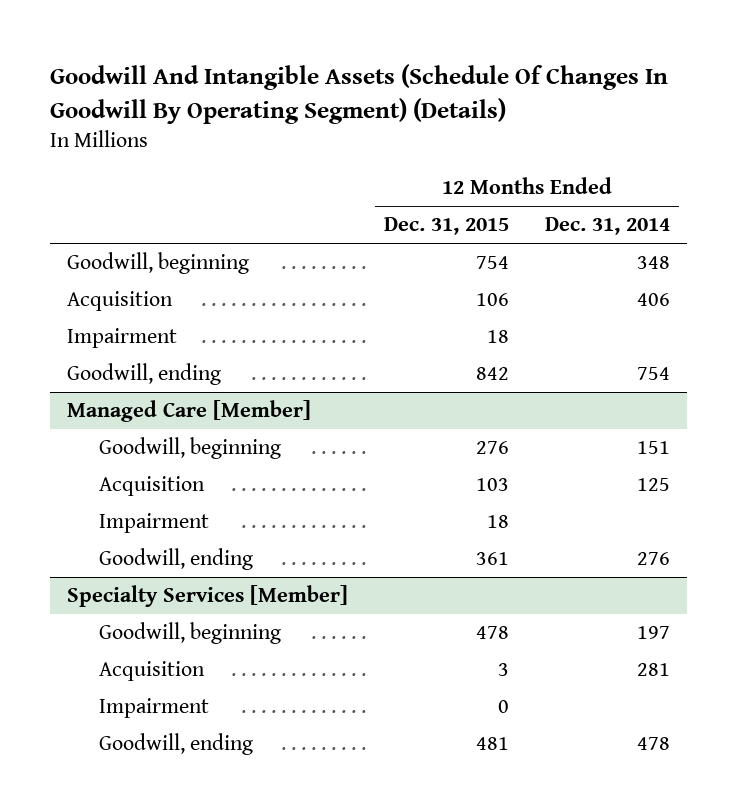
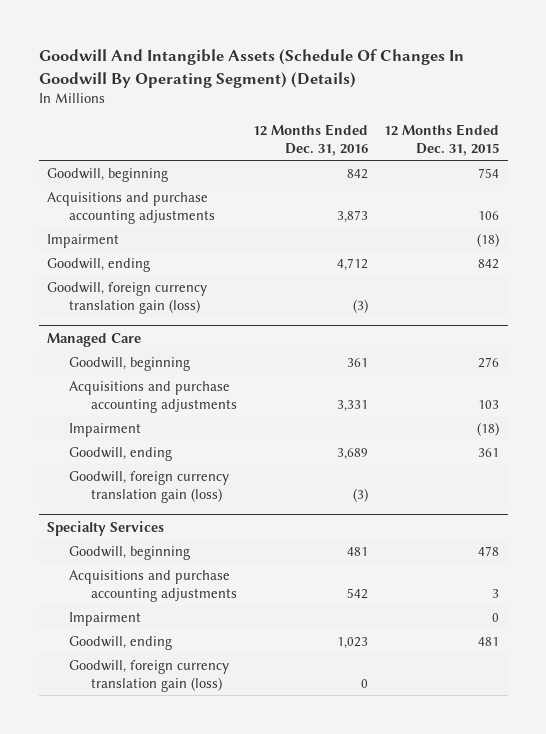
[544,217,670,236] Dec. 31, 2014 -> none
none -> [253,123,369,156] 12 Months Ended Dec. 31, 2016
[67,291,174,312] Acquisition -> [47,191,215,224] Acquisitions and purchase accounting adjustments
[487,330,510,344] 18 -> [477,232,500,247] (18)
none -> [47,281,208,314] Goodwill, foreign currency translation gain (loss)
[67,400,312,423] Managed Care [Member] -> [47,332,142,347] Managed Care
[99,476,206,497] Acquisition -> [68,380,237,413] Acquisitions and purchase accounting adjustments
[487,515,510,529] 18 -> [477,421,500,436] (18)
none -> [68,470,229,503] Goodwill, foreign currency translation gain (loss)
[67,585,349,608] Specialty Services [Member] -> [47,520,165,536] Specialty Services
[99,661,206,682] Acquisition -> [68,569,237,602] Acquisitions and purchase accounting adjustments
none -> [68,659,229,692] Goodwill, foreign currency translation gain (loss)

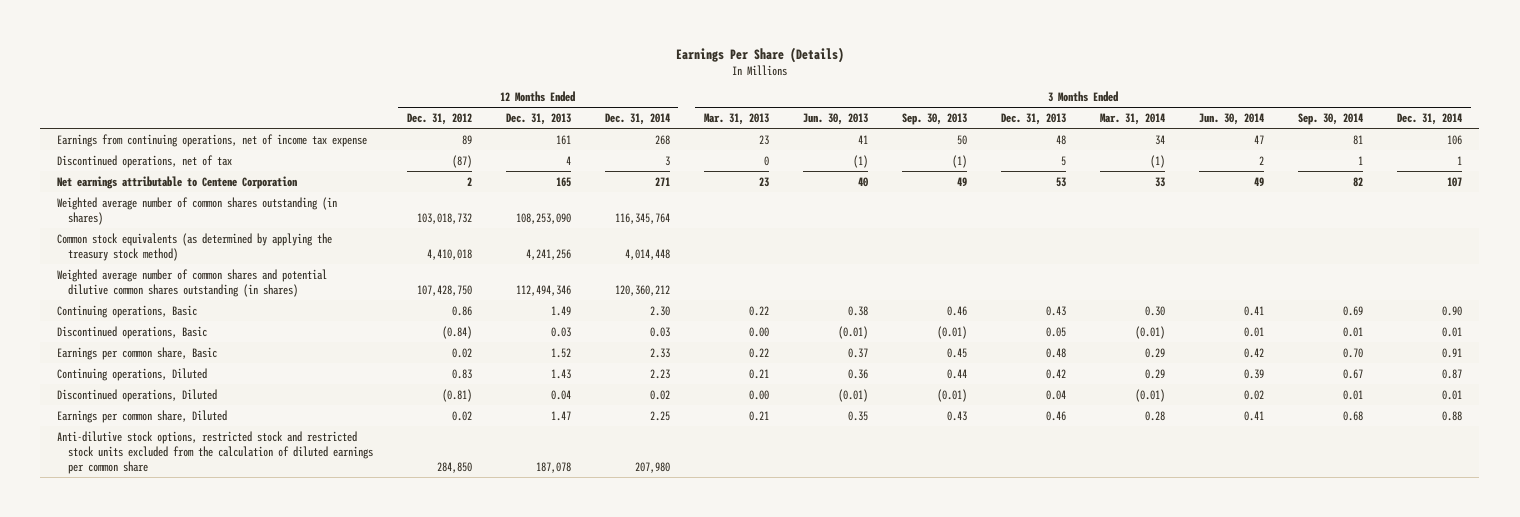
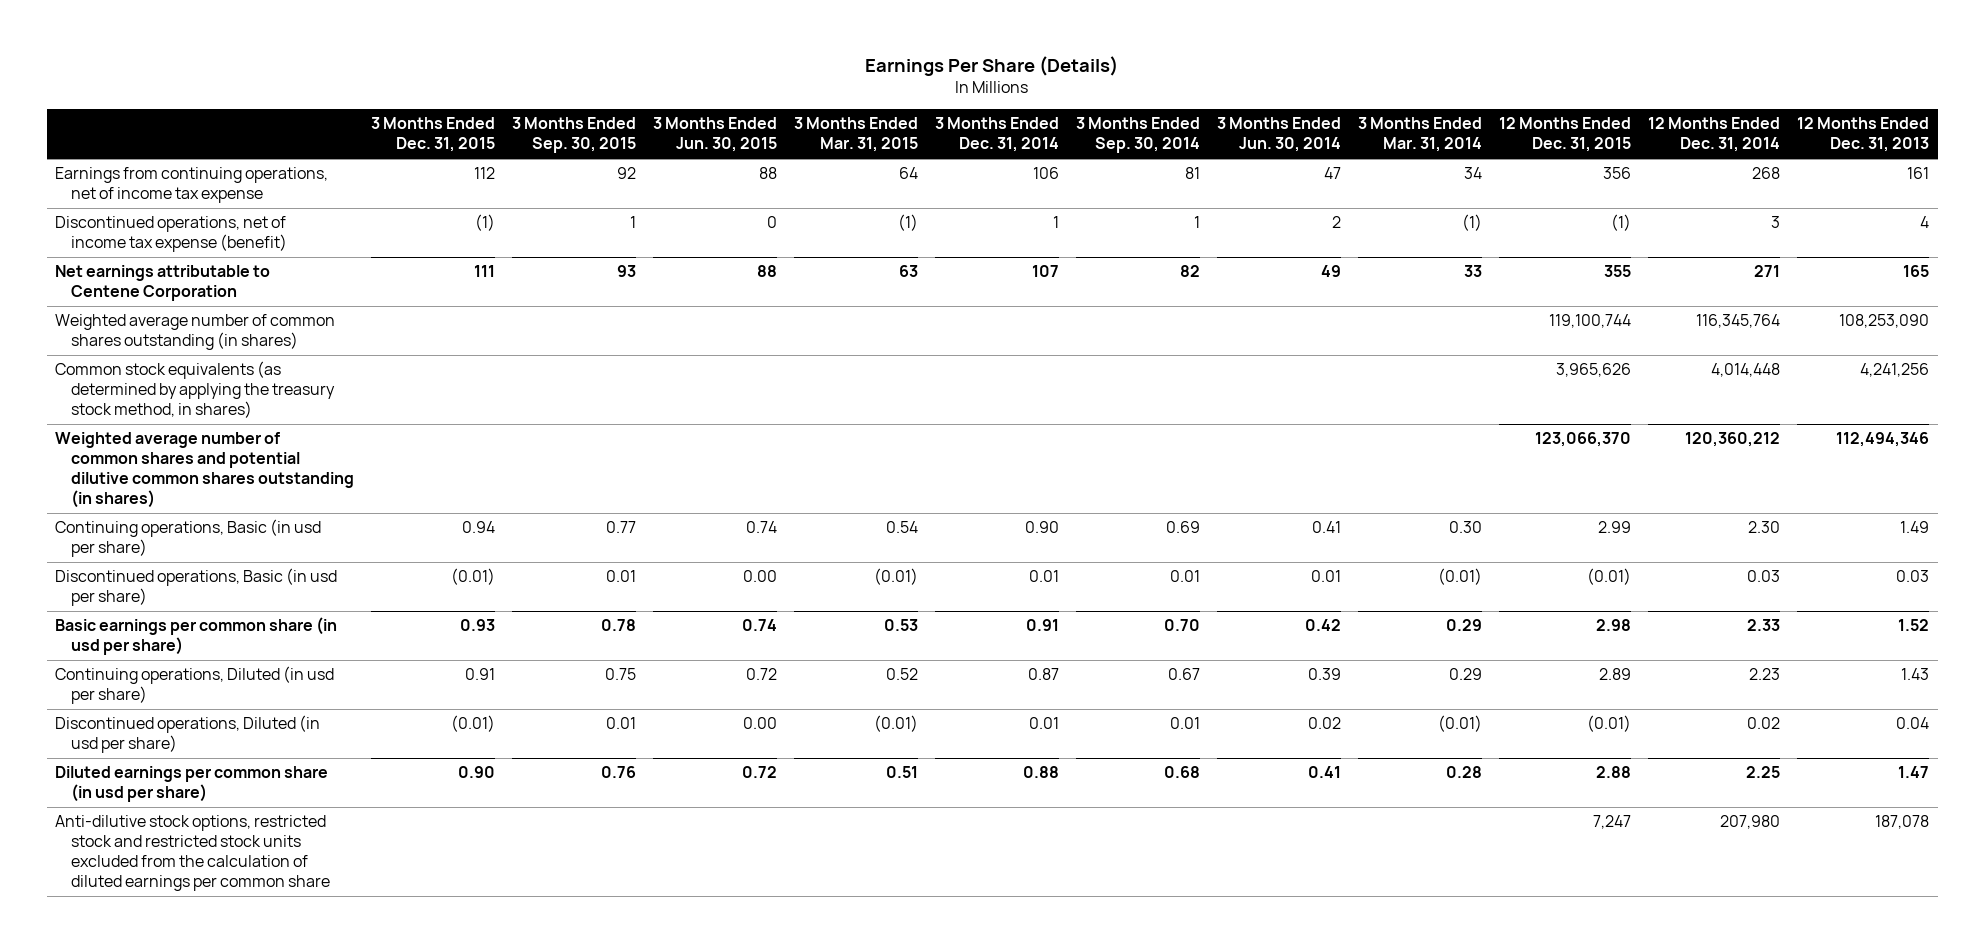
[406,112,472,125] Dec. 31, 2012 -> none
[703,112,769,125] Mar. 31, 2013 -> none
[802,112,868,125] Jun. 30, 2013 -> none
[902,112,968,125] Sep. 30, 2013 -> none
[1001,112,1067,125] Dec. 31, 2013 -> none
none -> [371,117,496,153] 3 Months Ended Dec. 31, 2015
none -> [512,117,637,154] 3 Months Ended Sep. 30, 2015
none -> [653,117,778,153] 3 Months Ended Jun. 30, 2015
none -> [794,117,919,153] 3 Months Ended Mar. 31, 2015
none -> [1499,117,1632,153] 12 Months Ended Dec. 31, 2015
[57,154,233,168] Discontinued operations, net of tax -> [55,216,288,253] Discontinued operations, net of income tax expense (benefit)
[57,232,333,261] Common stock equivalents (as determined by applying the treasury stock method) -> [55,361,336,419] Common stock equivalents (as determined by applying the treasury stock method, in shares)
[57,304,198,318] Continuing operations, Basic -> [55,519,322,558] Continuing operations, Basic (in usd per share)
[57,325,208,339] Discontinued operations, Basic -> [55,568,338,607] Discontinued operations, Basic (in usd per share)
[57,346,218,360] Earnings per common share, Basic -> [55,617,338,656] Basic earnings per common share (in usd per share)
[57,367,208,381] Continuing operations, Diluted -> [55,666,335,705] Continuing operations, Diluted (in usd per share)
[57,388,218,402] Discontinued operations, Diluted -> [55,715,321,754] Discontinued operations, Diluted (in usd per share)
[57,409,228,423] Earnings per common share, Diluted -> [55,766,329,803] Diluted earnings per common share (in usd per share)

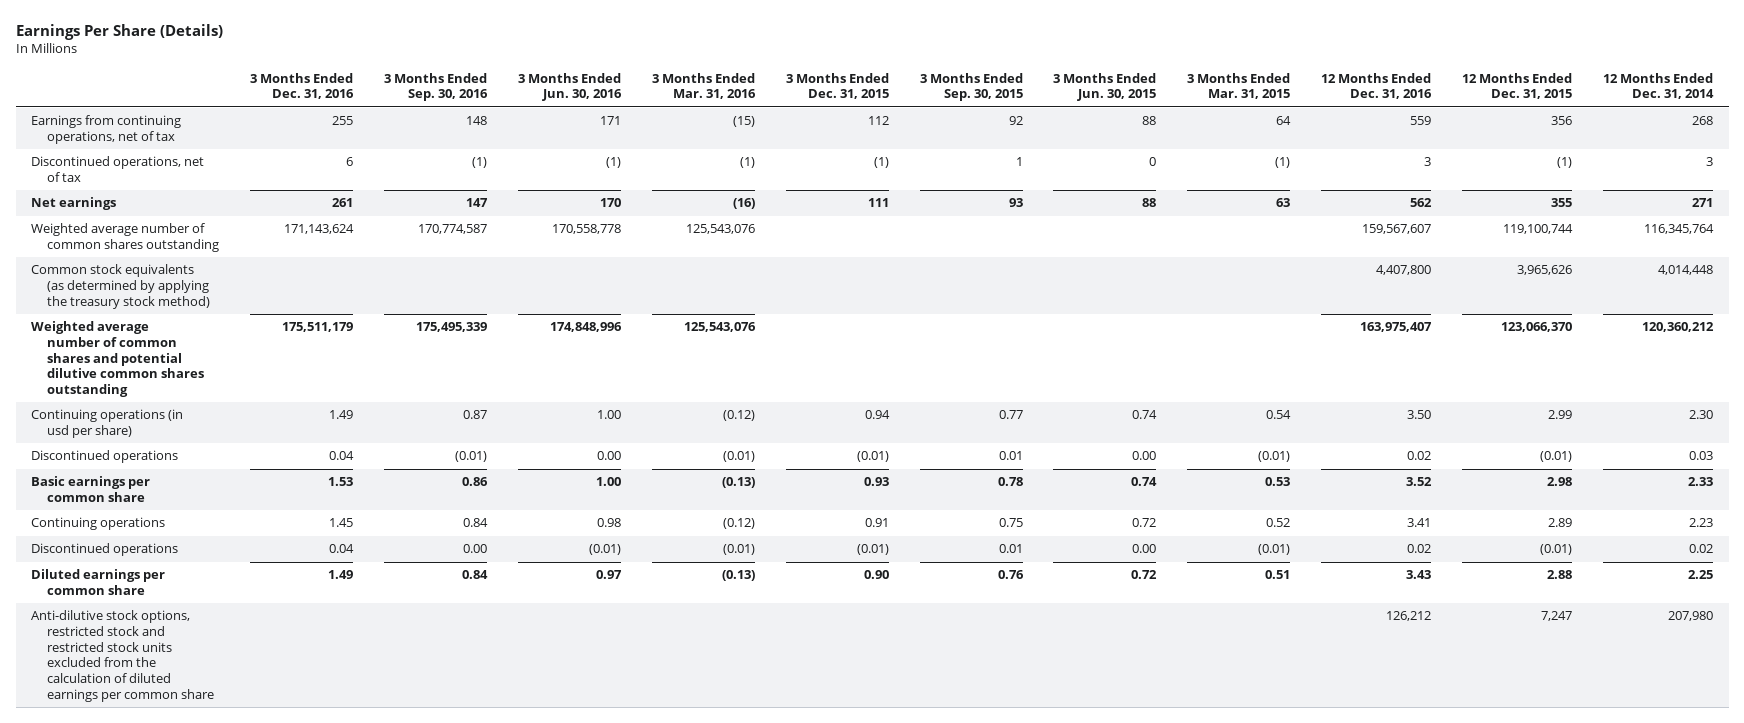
[935,117,1060,153] 3 Months Ended Dec. 31, 2014 -> none
[1076,117,1201,154] 3 Months Ended Sep. 30, 2014 -> none
[1217,117,1342,153] 3 Months Ended Jun. 30, 2014 -> none
[1358,117,1483,153] 3 Months Ended Mar. 31, 2014 -> none
[1797,117,1930,153] 12 Months Ended Dec. 31, 2013 -> none
none -> [249,72,354,100] 3 Months Ended Dec. 31, 2016
none -> [383,72,488,102] 3 Months Ended Sep. 30, 2016
none -> [517,72,622,102] 3 Months Ended Jun. 30, 2016
none -> [651,72,756,100] 3 Months Ended Mar. 31, 2016
none -> [1321,72,1433,100] 12 Months Ended Dec. 31, 2016
[55,167,329,204] Earnings from continuing operations, net of income tax expense -> [31,115,182,144] Earnings from continuing operations, net of tax
[55,216,288,253] Discontinued operations, net of income tax expense (benefit) -> [31,156,205,182] Discontinued operations, net of tax
[55,265,271,302] Net earnings attributable to Centene Corporation -> [31,197,117,211] Net earnings
[55,314,336,351] Weighted average number of common shares outstanding (in shares) -> [31,223,220,252] Weighted average number of common shares outstanding
[55,361,336,419] Common stock equivalents (as determined by applying the treasury stock method, in shares) -> [31,264,211,309] Common stock equivalents (as determined by applying the treasury stock method)
[55,432,355,509] Weighted average number of common shares and potential dilutive common shares outstanding (in shares) -> [31,321,205,398] Weighted average number of common shares and potential dilutive common shares outstanding
[55,519,322,558] Continuing operations, Basic (in usd per share) -> [31,409,184,438] Continuing operations (in usd per share)
[55,568,338,607] Discontinued operations, Basic (in usd per share) -> [31,450,179,464] Discontinued operations
[55,617,338,656] Basic earnings per common share (in usd per share) -> [31,476,151,502] Basic earnings per common share
[55,666,335,705] Continuing operations, Diluted (in usd per share) -> [31,517,166,531] Continuing operations
[55,715,321,754] Discontinued operations, Diluted (in usd per share) -> [31,543,179,557] Discontinued operations
[55,766,329,803] Diluted earnings per common share (in usd per share) -> [31,569,166,595] Diluted earnings per common share

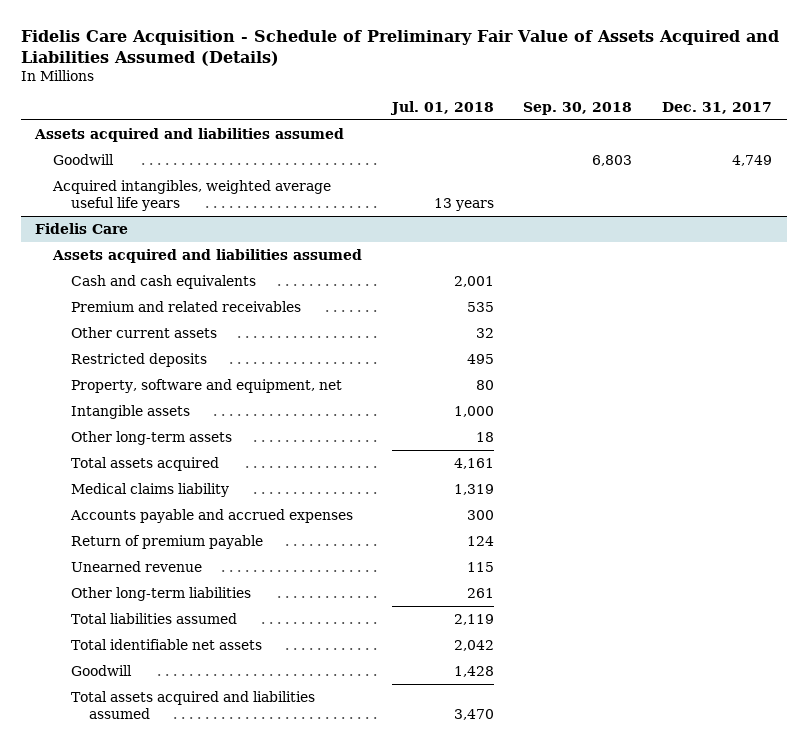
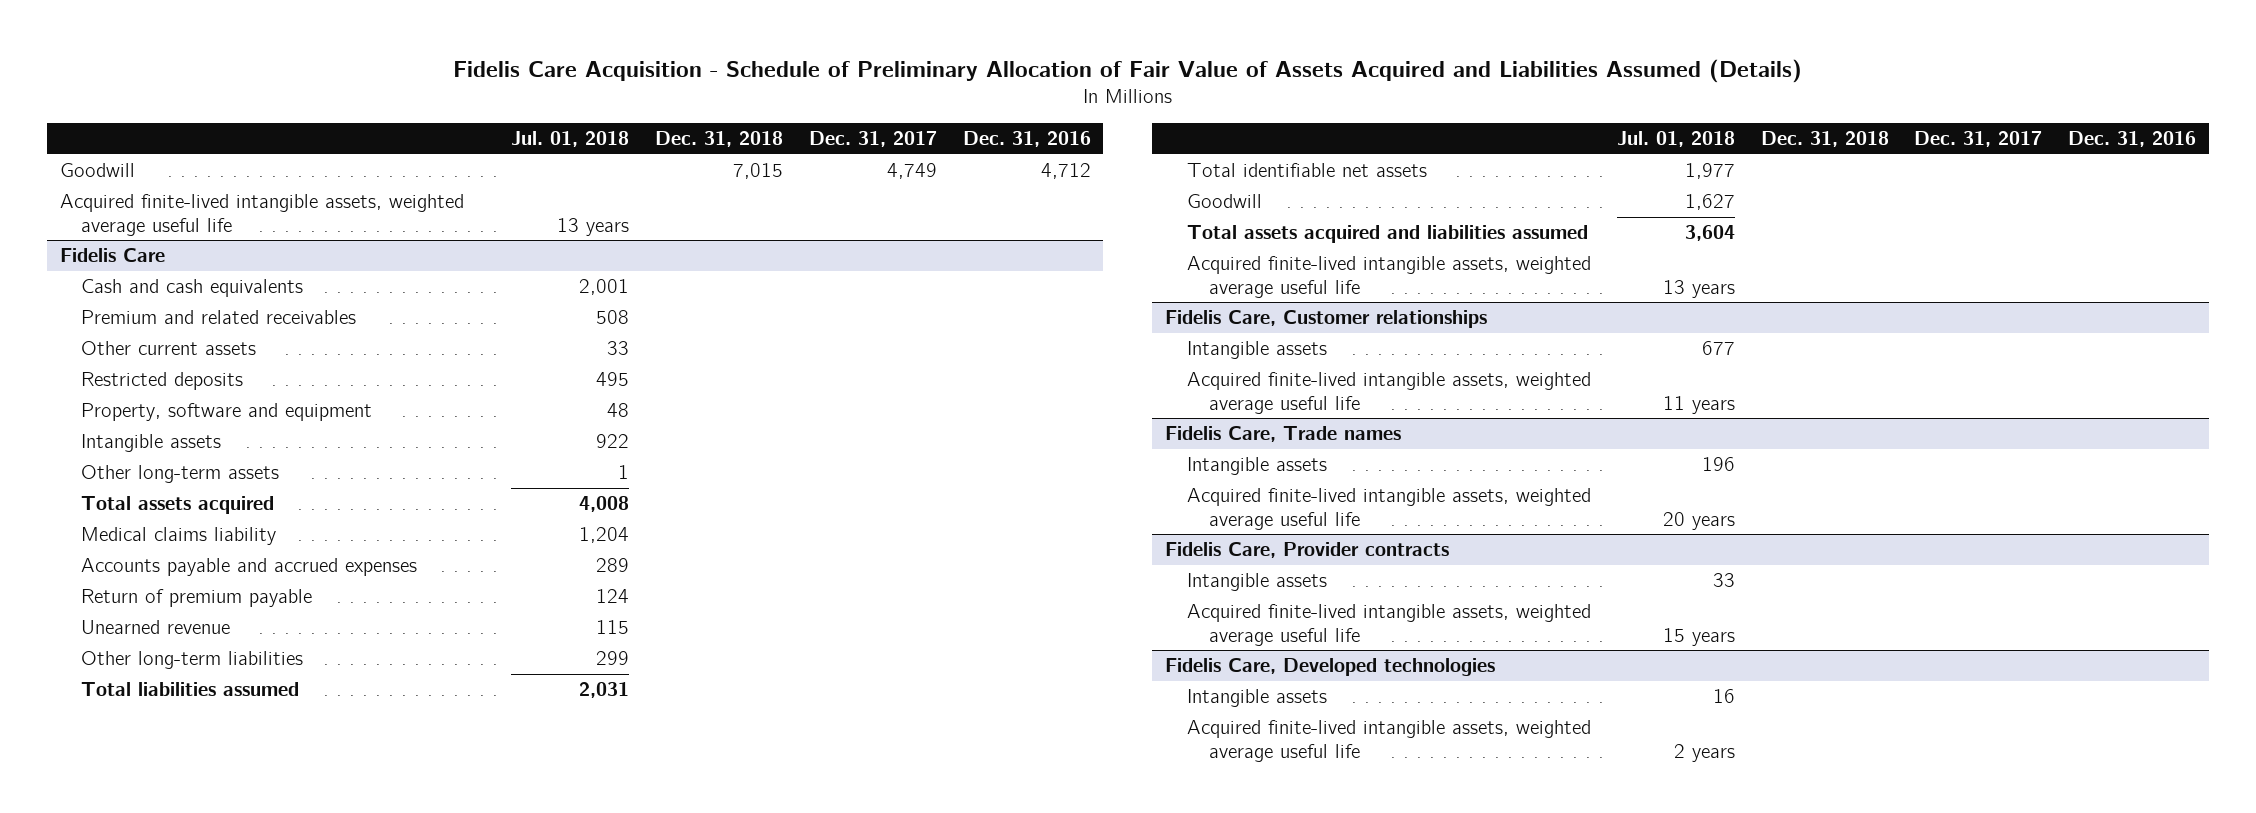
[20,29,779,66] Fidelis Care Acquisition - Schedule of Preliminary Fair Value of Assets Acquired and Liabilities Assumed (Details) -> [452,58,1802,83] Fidelis Care Acquisition - Schedule of Preliminary Allocation of Fair Value of Assets Acquired and Liabilities Assumed (Details)
[523,101,633,115] Sep. 30, 2018 -> none
none -> [654,131,783,148] Dec. 31, 2018
none -> [962,131,1091,148] Dec. 31, 2016
[34,127,345,142] Assets acquired and liabilities assumed -> none
[52,179,332,212] Acquired intangibles, weighted average useful life years -> [59,194,464,236] Acquired finite-lived intangible assets, weighted average useful life
[52,248,363,263] Assets acquired and liabilities assumed -> none
[466,301,494,312] 535 -> [596,310,630,325] 508
[475,327,494,338] 32 -> [607,341,630,356] 33
[71,378,343,393] Property, software and equipment, net -> [81,403,373,422] Property, software and equipment
[475,379,494,390] 80 -> [607,403,630,418] 48
[453,405,494,417] 1,000 -> [596,434,630,449] 922
[475,431,494,442] 18 -> [618,465,630,480] 1
[453,457,494,469] 4,161 -> [579,496,630,513] 4,008
[453,483,494,495] 1,319 -> [579,527,630,544] 1,204
[466,509,494,520] 300 -> [596,558,630,573] 289
[466,587,494,598] 261 -> [596,651,630,666] 299
[453,613,494,625] 2,119 -> [579,682,630,699] 2,031
[453,639,494,651] 2,042 -> [1684,163,1735,180] 1,977
[453,665,494,677] 1,428 -> [1684,194,1735,211] 1,627
[453,709,494,721] 3,470 -> [1684,225,1735,242] 3,604
none -> [1186,256,1591,298] Acquired finite-lived intangible assets, weighted average useful life
none -> [1165,310,1488,329] Fidelis Care, Customer relationships
none -> [1186,341,1327,360] Intangible assets
none -> [1186,372,1591,414] Acquired finite-lived intangible assets, weighted average useful life
none -> [1165,426,1402,443] Fidelis Care, Trade names
none -> [1186,457,1327,476] Intangible assets
none -> [1186,488,1591,530] Acquired finite-lived intangible assets, weighted average useful life
none -> [1165,542,1450,559] Fidelis Care, Provider contracts
none -> [1186,573,1327,592] Intangible assets
none -> [1186,604,1591,646] Acquired finite-lived intangible assets, weighted average useful life
none -> [1165,658,1496,677] Fidelis Care, Developed technologies
none -> [1186,689,1327,708] Intangible assets
none -> [1186,720,1591,762] Acquired finite-lived intangible assets, weighted average useful life

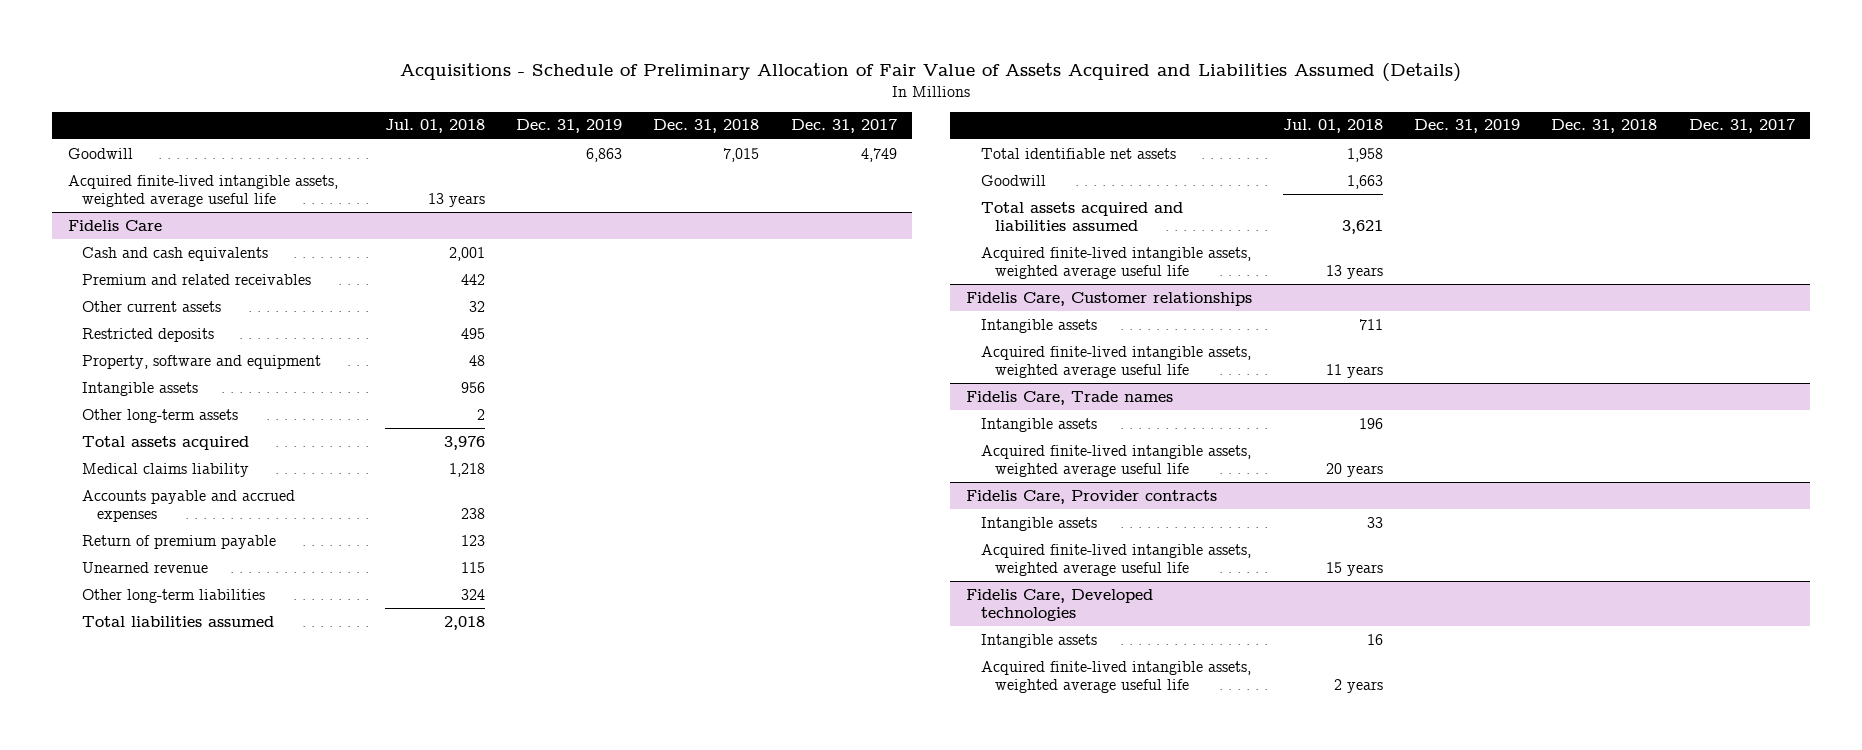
[452,58,1802,83] Fidelis Care Acquisition - Schedule of Preliminary Allocation of Fair Value of Assets Acquired and Liabilities Assumed (Details) -> [400,62,1462,82] Acquisitions - Schedule of Preliminary Allocation of Fair Value of Assets Acquired and Liabilities Assumed (Details)
[962,131,1091,148] Dec. 31, 2016 -> none
none -> [516,119,623,134] Dec. 31, 2019
[596,310,630,325] 508 -> [460,273,485,285] 442
[607,341,630,356] 33 -> [468,300,485,312] 32
[596,434,630,449] 922 -> [460,381,485,393] 956
[618,465,630,480] 1 -> [476,408,485,420] 2
[579,496,630,513] 4,008 -> [443,435,485,450] 3,976
[579,527,630,544] 1,204 -> [448,462,485,477] 1,218
[596,558,630,573] 289 -> [460,508,485,520] 238
[596,589,630,604] 124 -> [460,534,485,546] 123
[596,651,630,666] 299 -> [460,588,485,600] 324
[579,682,630,699] 2,031 -> [443,615,485,630] 2,018
[1684,163,1735,180] 1,977 -> [1347,147,1384,162] 1,958
[1684,194,1735,211] 1,627 -> [1347,174,1384,189] 1,663
[1684,225,1735,242] 3,604 -> [1342,220,1384,235] 3,621
[1701,341,1735,356] 677 -> [1359,318,1384,330] 711

